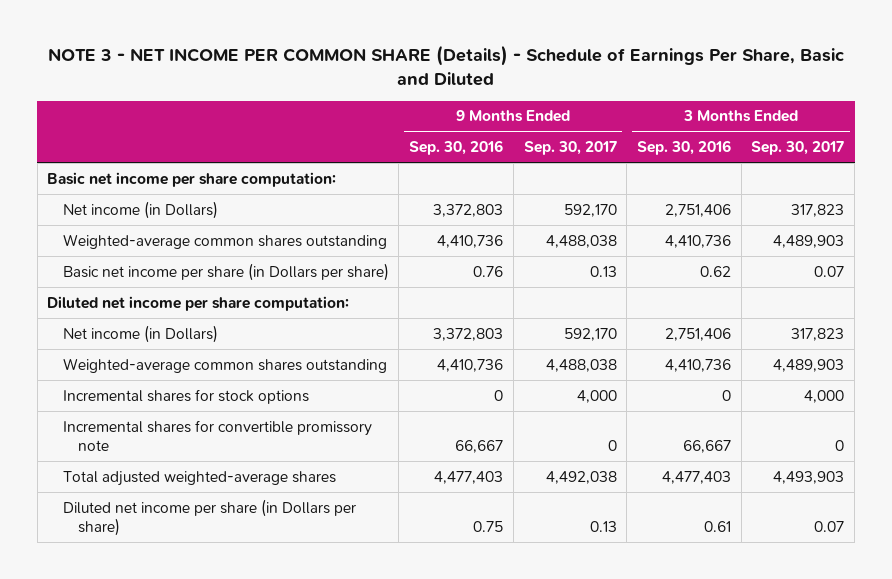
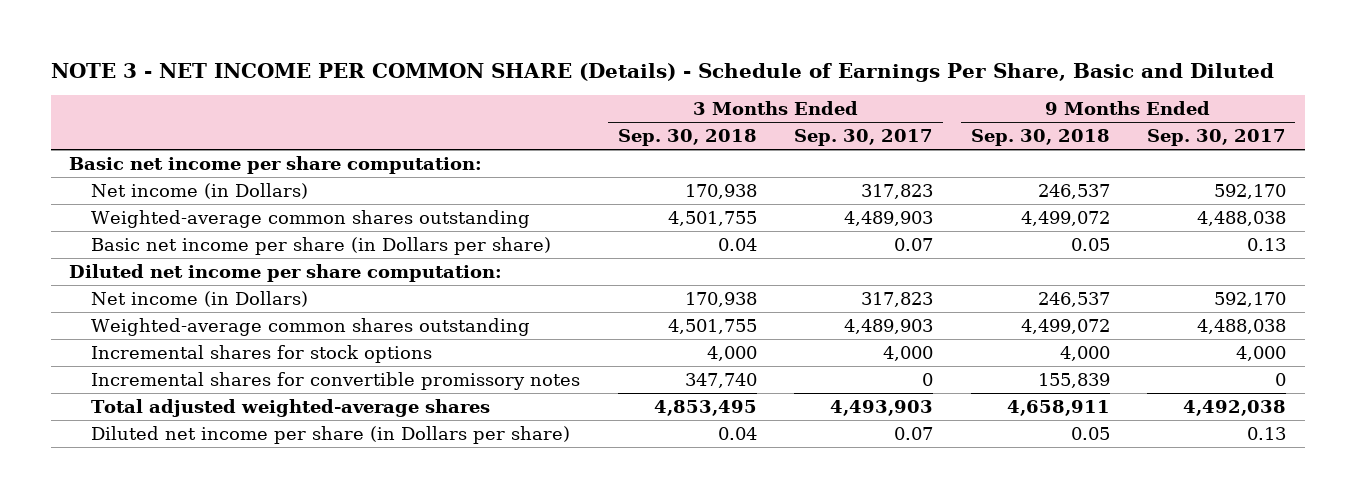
[409,140,504,156] Sep. 30, 2016 -> none
[636,140,731,156] Sep. 30, 2016 -> none
none -> [617,128,757,146] Sep. 30, 2018
none -> [970,128,1110,146] Sep. 30, 2018
[62,419,372,451] Incremental shares for convertible promissory note -> [91,371,581,390] Incremental shares for convertible promissory notes

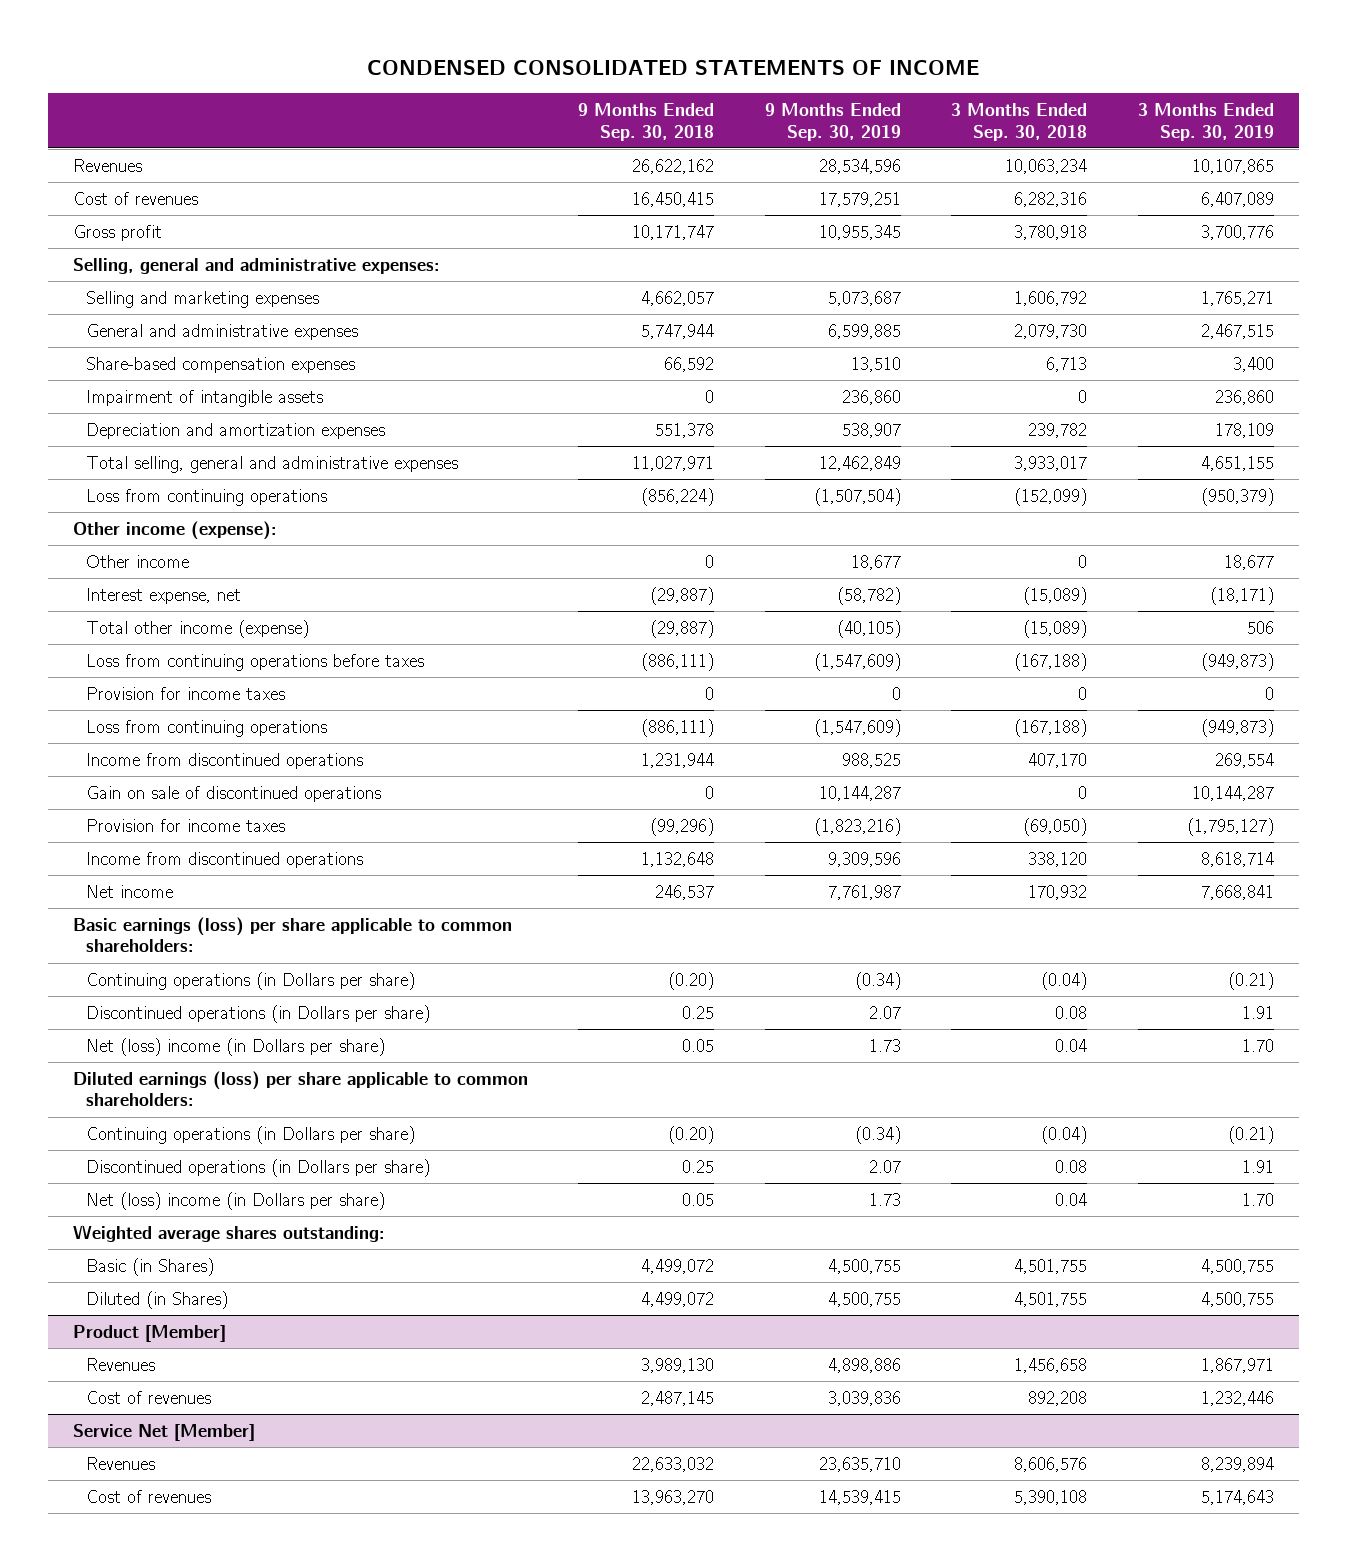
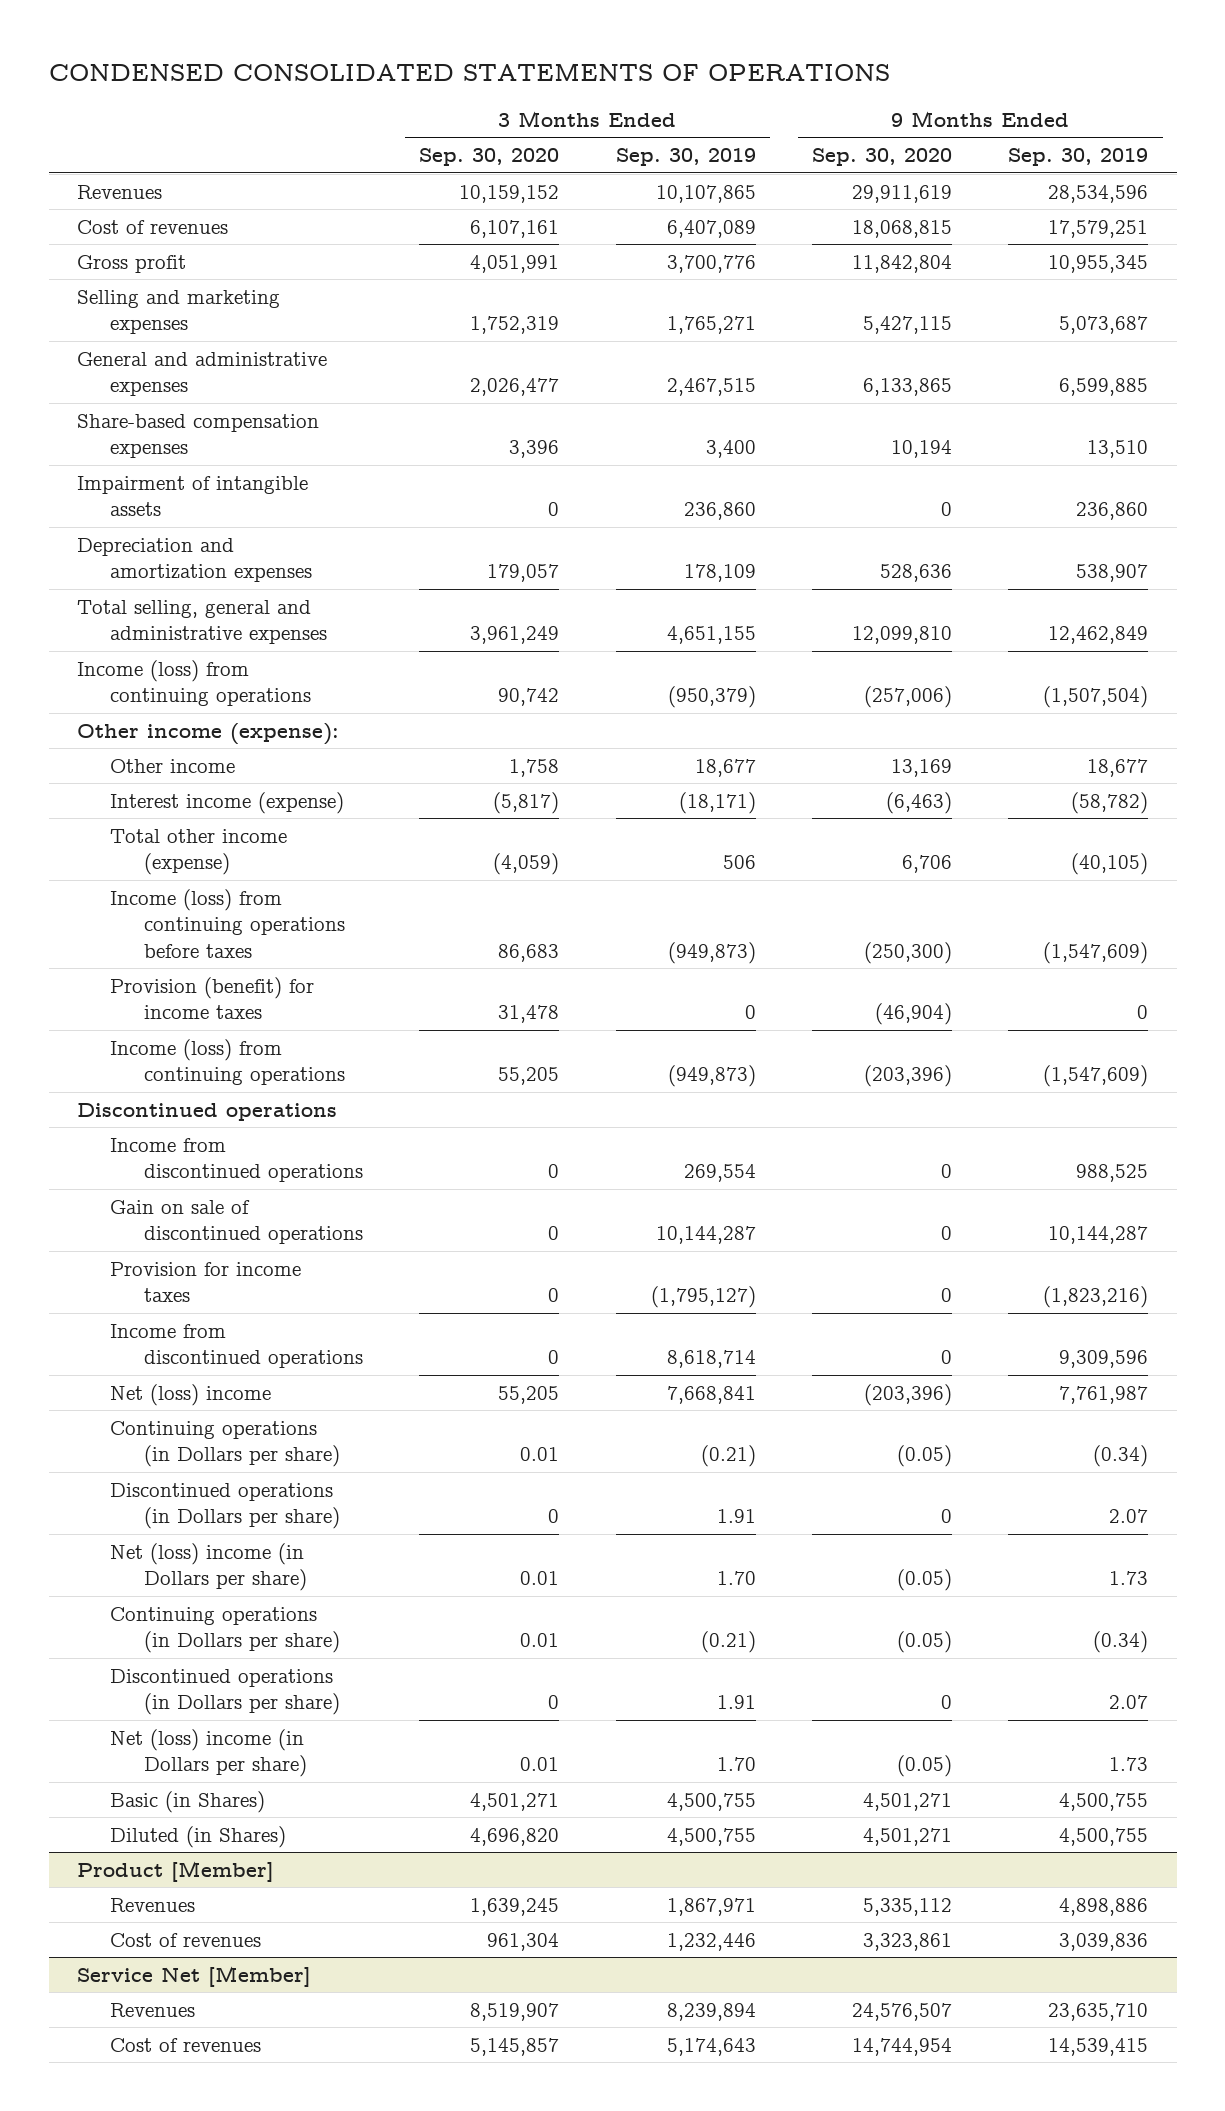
[367,60,980,76] CONDENSED CONSOLIDATED STATEMENTS OF INCOME -> [48,63,890,82] CONDENSED CONSOLIDATED STATEMENTS OF OPERATIONS
[578,102,715,141] 9 Months Ended Sep. 30, 2018 -> none
[951,102,1088,141] 3 Months Ended Sep. 30, 2018 -> none
none -> [419,148,560,167] Sep. 30, 2020
none -> [812,148,953,167] Sep. 30, 2020
[72,257,440,274] Selling, general and administrative expenses: -> none
[86,488,328,506] Loss from continuing operations -> [77,659,312,707] Income (loss) from continuing operations
[86,587,242,604] Interest expense, net -> [110,791,345,814] Interest income (expense)
[86,653,425,671] Loss from continuing operations before taxes -> [110,888,345,958] Income (loss) from continuing operations before taxes
[86,686,286,700] Provision for income taxes -> [110,976,315,1020] Provision (benefit) for income taxes
[86,719,328,737] Loss from continuing operations -> [110,1038,345,1086] Income (loss) from continuing operations
none -> [77,1102,338,1121] Discontinued operations
[72,916,512,953] Basic earnings (loss) per share applicable to common shareholders: -> none
[86,884,174,898] Net income -> [110,1383,272,1406] Net (loss) income
[72,1070,528,1107] Diluted earnings (loss) per share applicable to common shareholders: -> none
[72,1223,385,1242] Weighted average shares outstanding: -> none

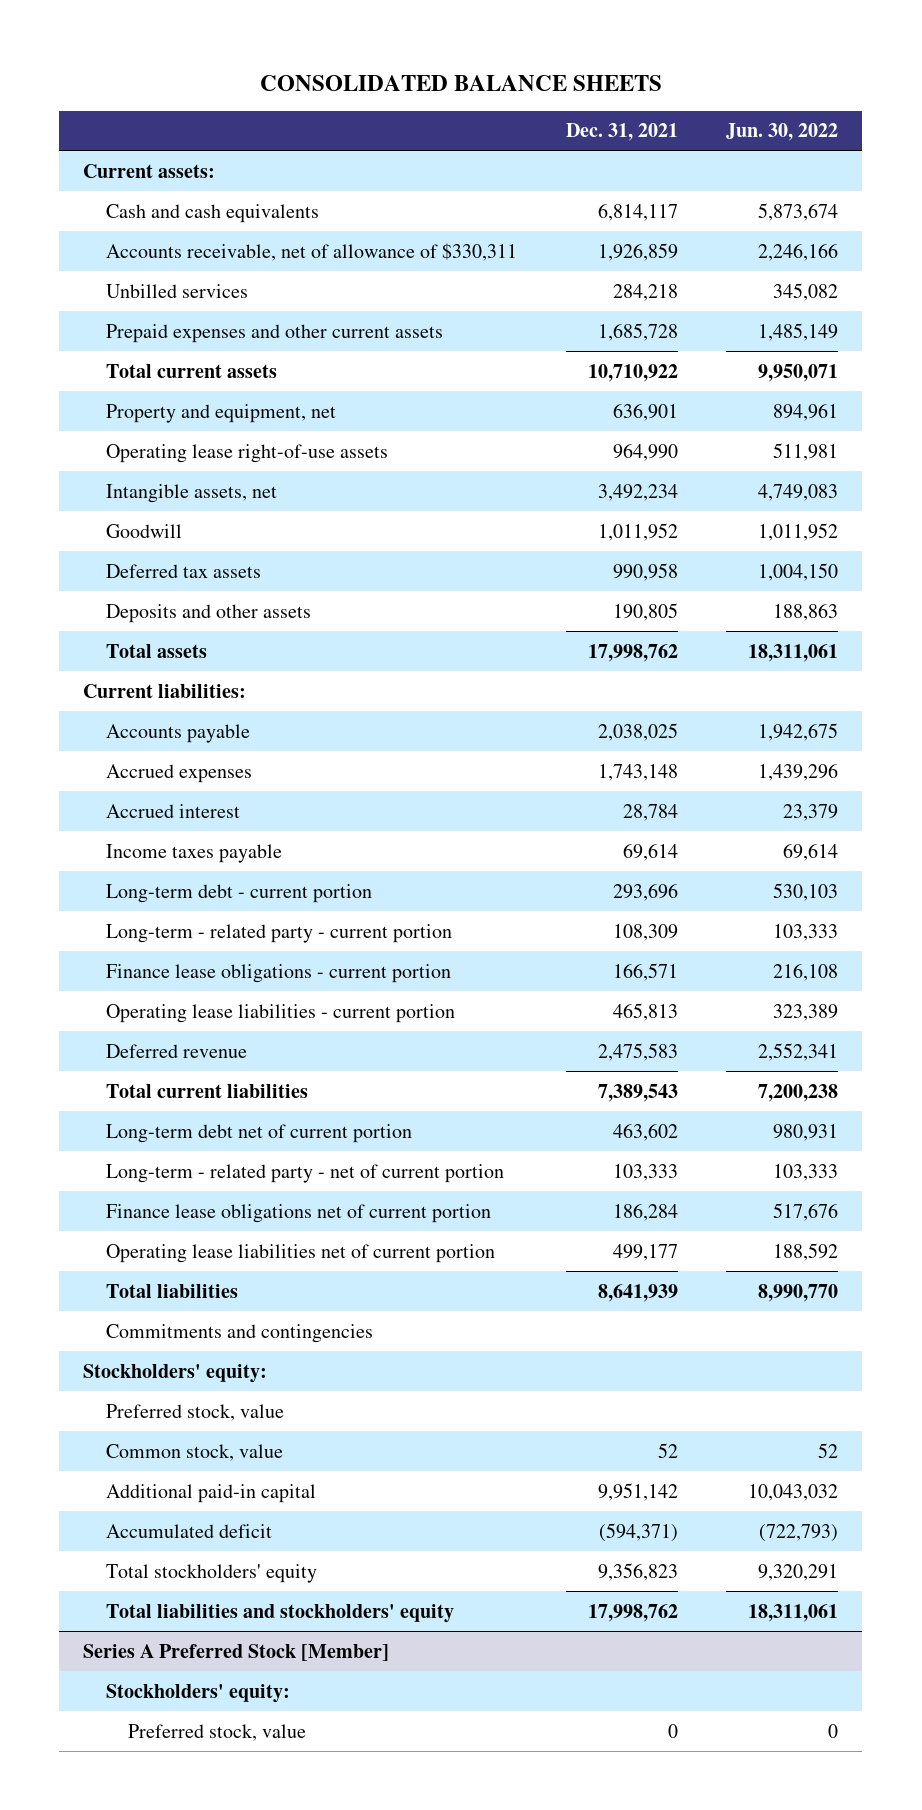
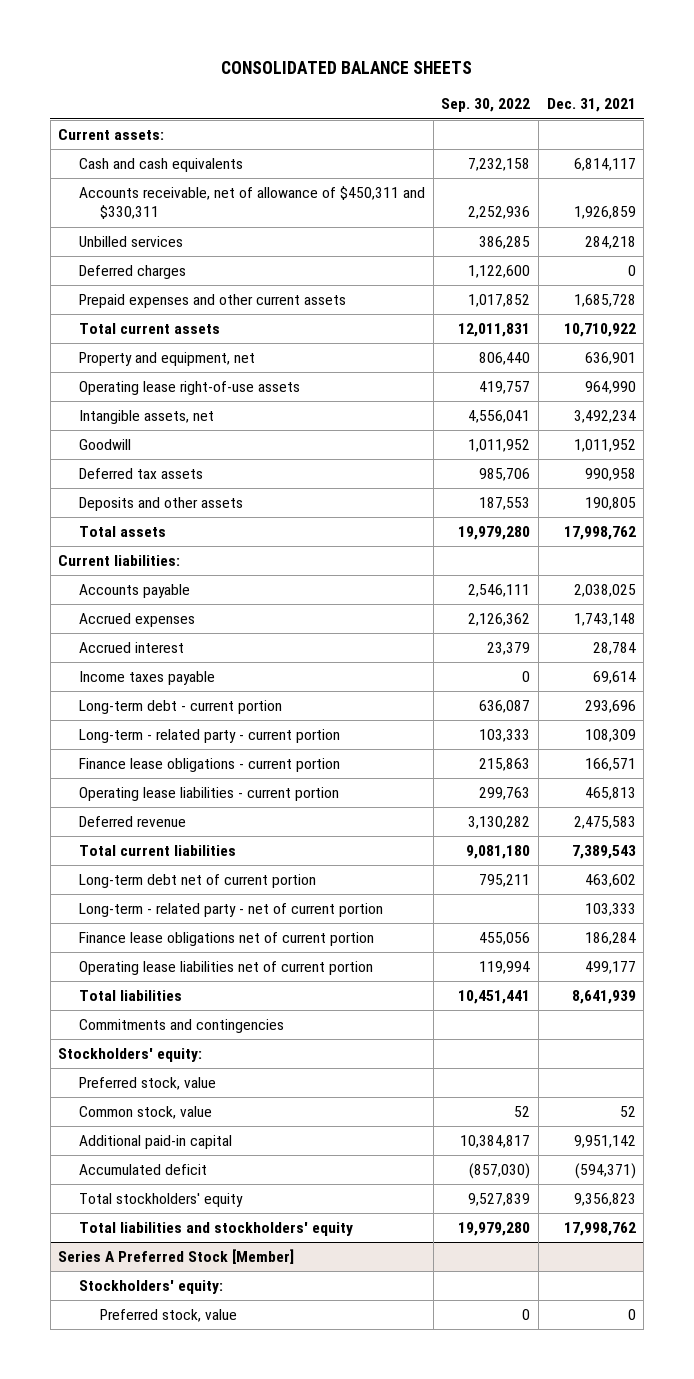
[726,123,839,142] Jun. 30, 2022 -> none
none -> [441,98,531,113] Sep. 30, 2022
[105,242,517,261] Accounts receivable, net of allowance of $330,311 -> [79,186,426,220] Accounts receivable, net of allowance of $450,311 and $330,311
none -> [79,265,187,280] Deferred charges

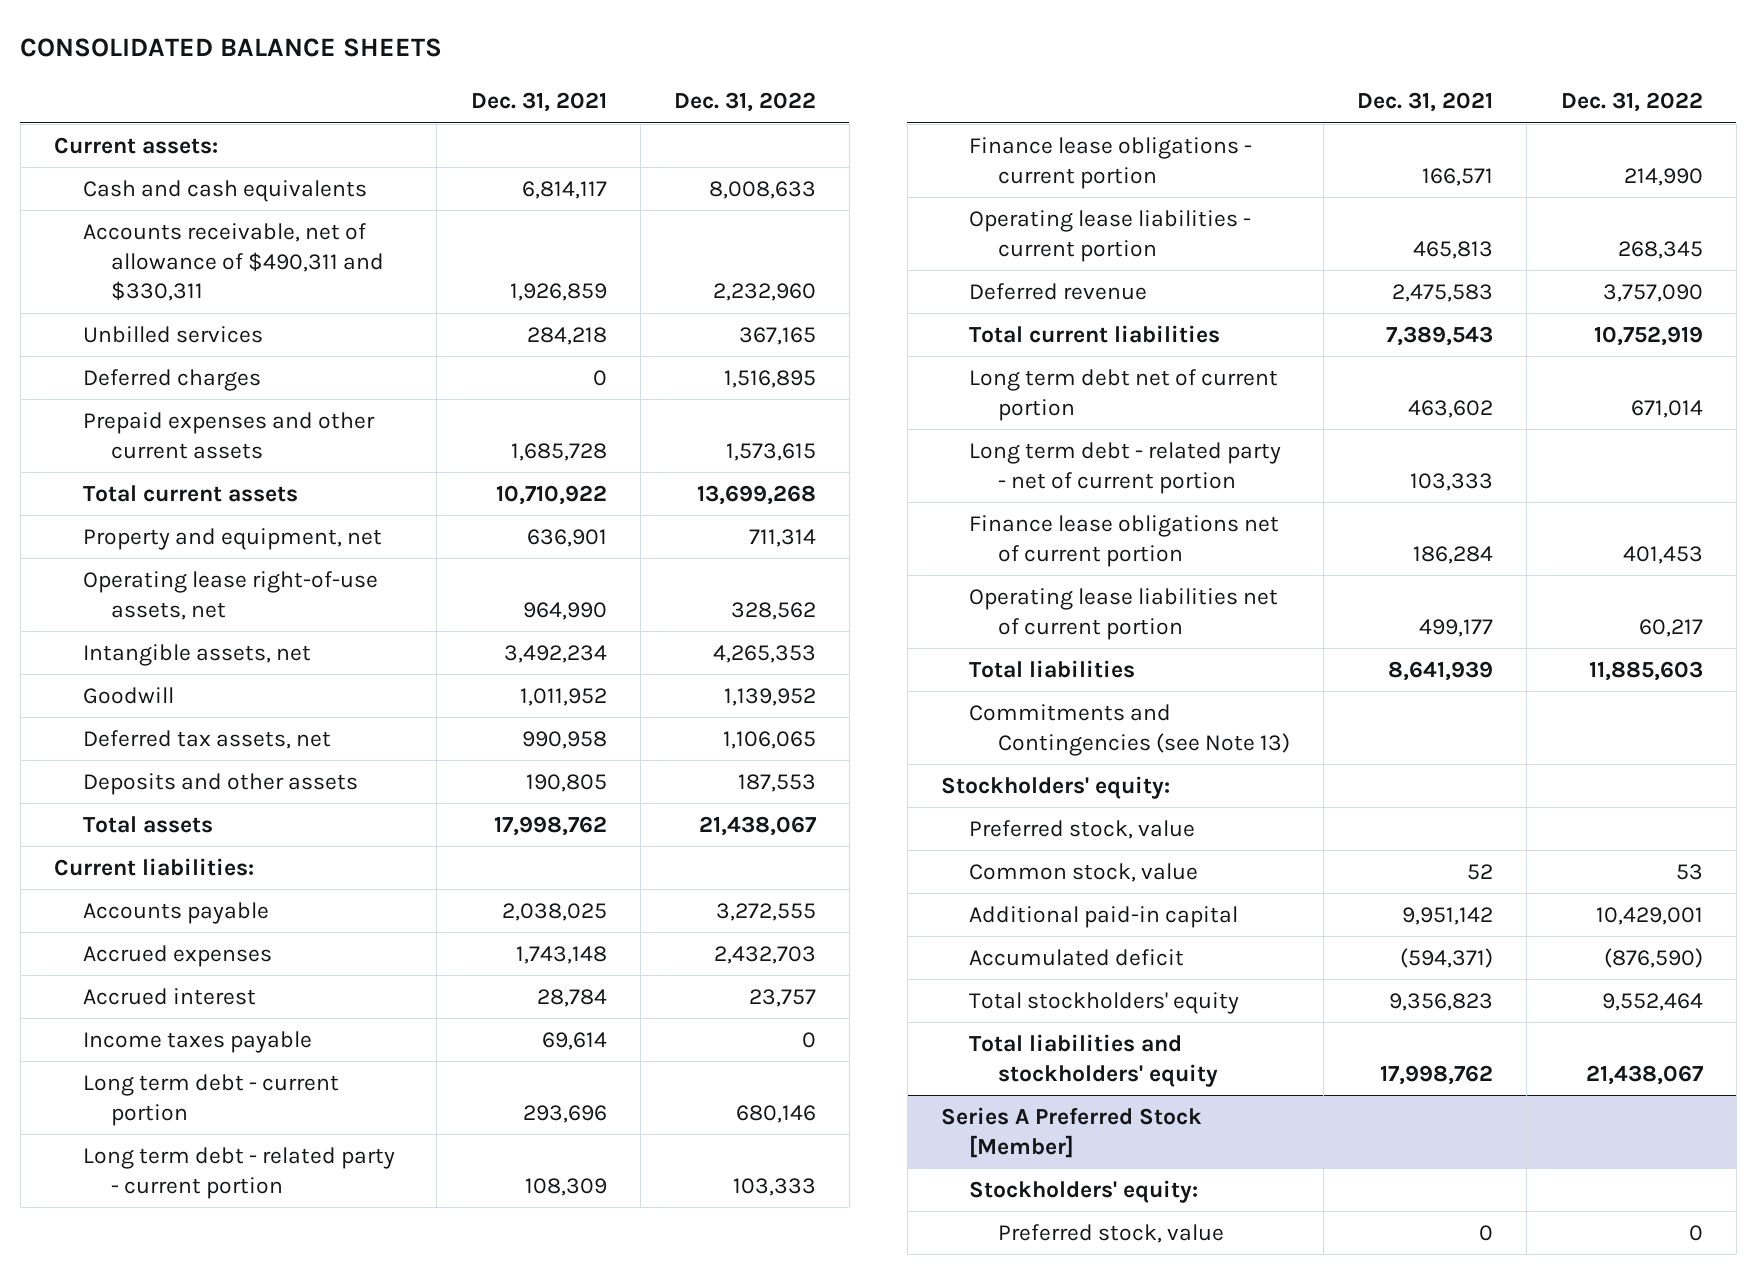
[441,98,531,113] Sep. 30, 2022 -> none
none -> [673,92,816,113] Dec. 31, 2022
[79,186,426,220] Accounts receivable, net of allowance of $450,311 and $330,311 -> [82,222,385,302] Accounts receivable, net of allowance of $490,311 and $330,311
[79,381,301,396] Operating lease right-of-use assets -> [82,570,378,620] Operating lease right-of-use assets, net
[79,468,204,480] Deferred tax assets -> [82,729,331,749] Deferred tax assets, net
[79,700,283,715] Long-term debt - current portion -> [82,1073,339,1126] Long term debt - current portion
[79,729,341,744] Long-term - related party - current portion -> [82,1146,395,1199] Long term debt - related party - current portion
[79,874,317,889] Long-term debt net of current portion -> [969,368,1279,421] Long term debt net of current portion
[79,903,384,918] Long-term - related party - net of current portion -> [969,441,1282,494] Long term debt - related party - net of current portion
[79,1019,285,1034] Commitments and contingencies -> [969,703,1291,756] Commitments and Contingencies (see Note 13)

